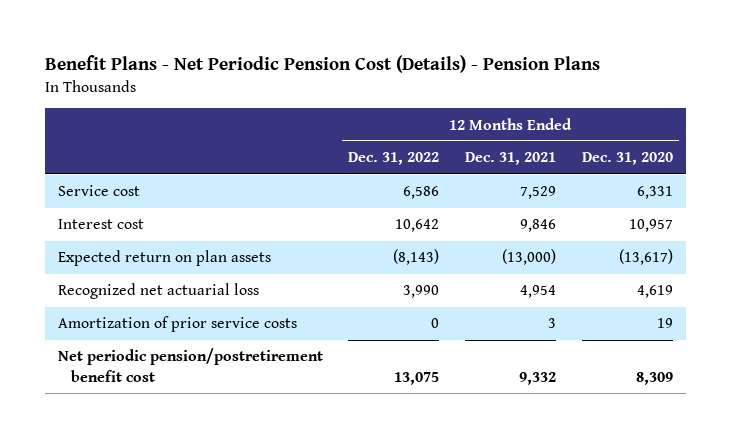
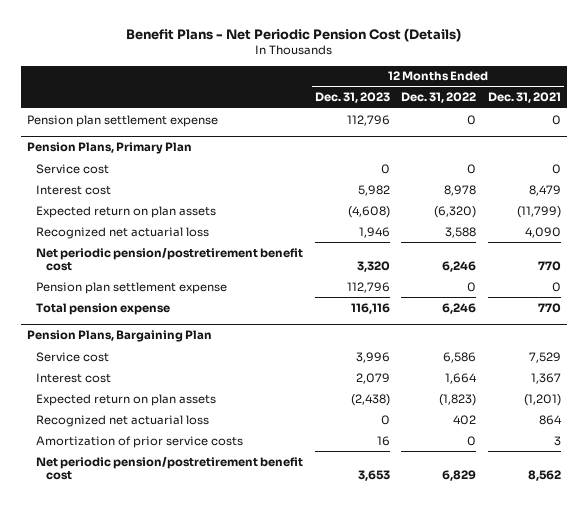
[44,54,600,73] Benefit Plans - Net Periodic Pension Cost (Details) - Pension Plans -> [125,27,461,42] Benefit Plans - Net Periodic Pension Cost (Details)
[581,152,673,166] Dec. 31, 2020 -> none
none -> [314,92,390,104] Dec. 31, 2023
none -> [26,114,218,127] Pension plan settlement expense
none -> [26,142,192,155] Pension Plans, Primary Plan
none -> [36,163,110,174] Service cost
none -> [36,184,112,195] Interest cost
none -> [36,205,217,218] Expected return on plan assets
none -> [36,226,210,239] Recognized net actuarial loss
none -> [36,247,304,272] Net periodic pension/postretirement benefit cost
none -> [36,281,228,294] Pension plan settlement expense
none -> [36,302,171,315] Total pension expense
none -> [26,330,212,343] Pension Plans, Bargaining Plan
[395,219,440,233] 10,642 -> [445,372,478,384] 1,664
[519,219,556,233] 9,846 -> [530,372,561,384] 1,367
[393,249,440,266] (8,143) -> [439,393,477,406] (1,823)
[501,249,556,266] (13,000) -> [523,393,561,406] (1,201)
[403,285,440,299] 3,990 -> [453,414,477,425] 402
[519,285,556,299] 4,954 -> [538,414,562,425] 864
[394,371,440,385] 13,075 -> [442,470,477,482] 6,829
[518,371,556,385] 9,332 -> [527,470,561,482] 8,562

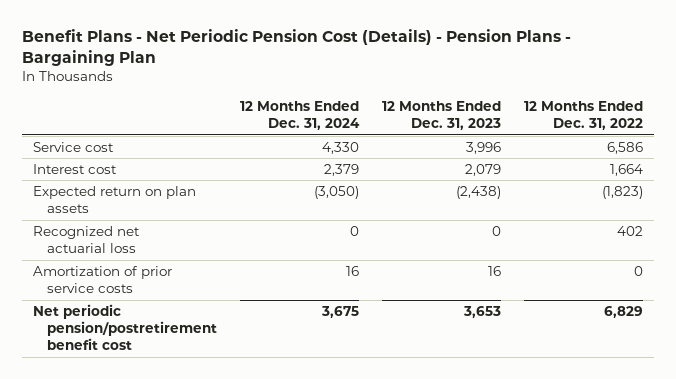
[125,27,461,42] Benefit Plans - Net Periodic Pension Cost (Details) -> [21,29,571,67] Benefit Plans - Net Periodic Pension Cost (Details) - Pension Plans - Bargaining Plan
[487,92,561,104] Dec. 31, 2021 -> none
none -> [240,100,361,131] 12 Months Ended Dec. 31, 2024
[26,114,218,127] Pension plan settlement expense -> none
[26,142,192,155] Pension Plans, Primary Plan -> none
[36,163,110,174] Service cost -> none
[36,184,112,195] Interest cost -> none
[36,205,217,218] Expected return on plan assets -> none
[36,226,210,239] Recognized net actuarial loss -> none
[36,247,304,272] Net periodic pension/postretirement benefit cost -> none
[36,281,228,294] Pension plan settlement expense -> none
[36,302,171,315] Total pension expense -> none
[26,330,212,343] Pension Plans, Bargaining Plan -> none

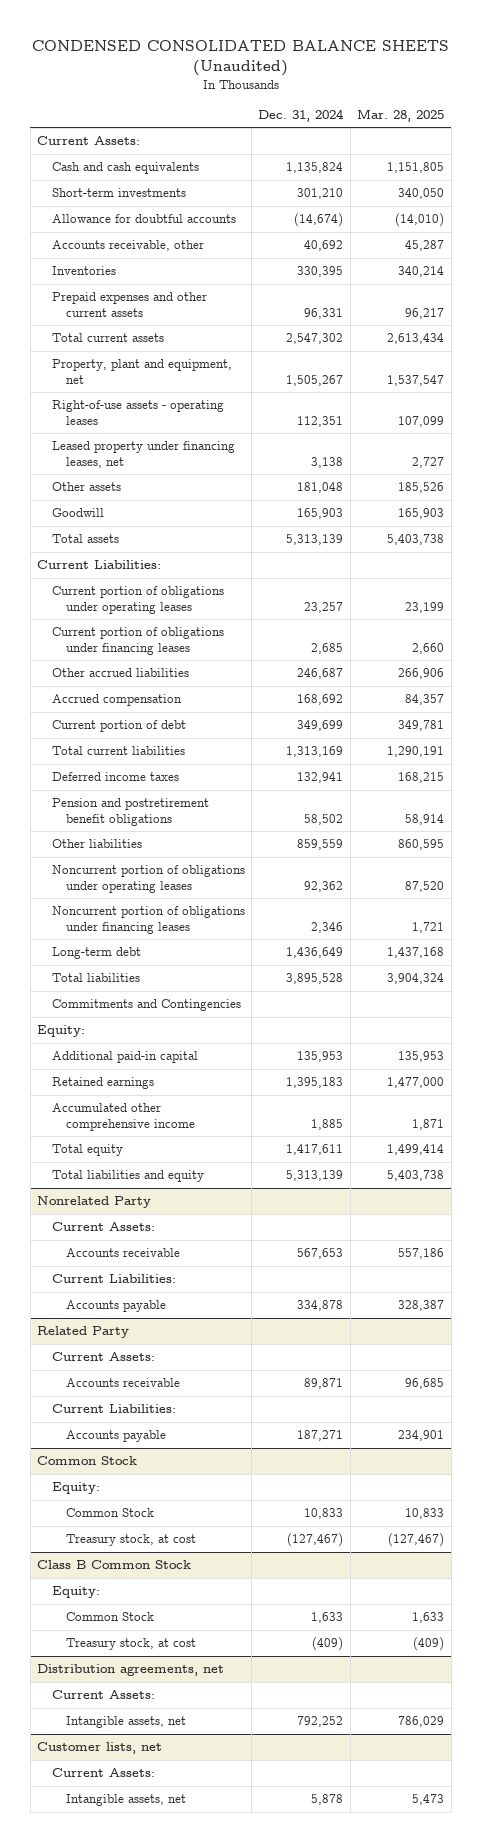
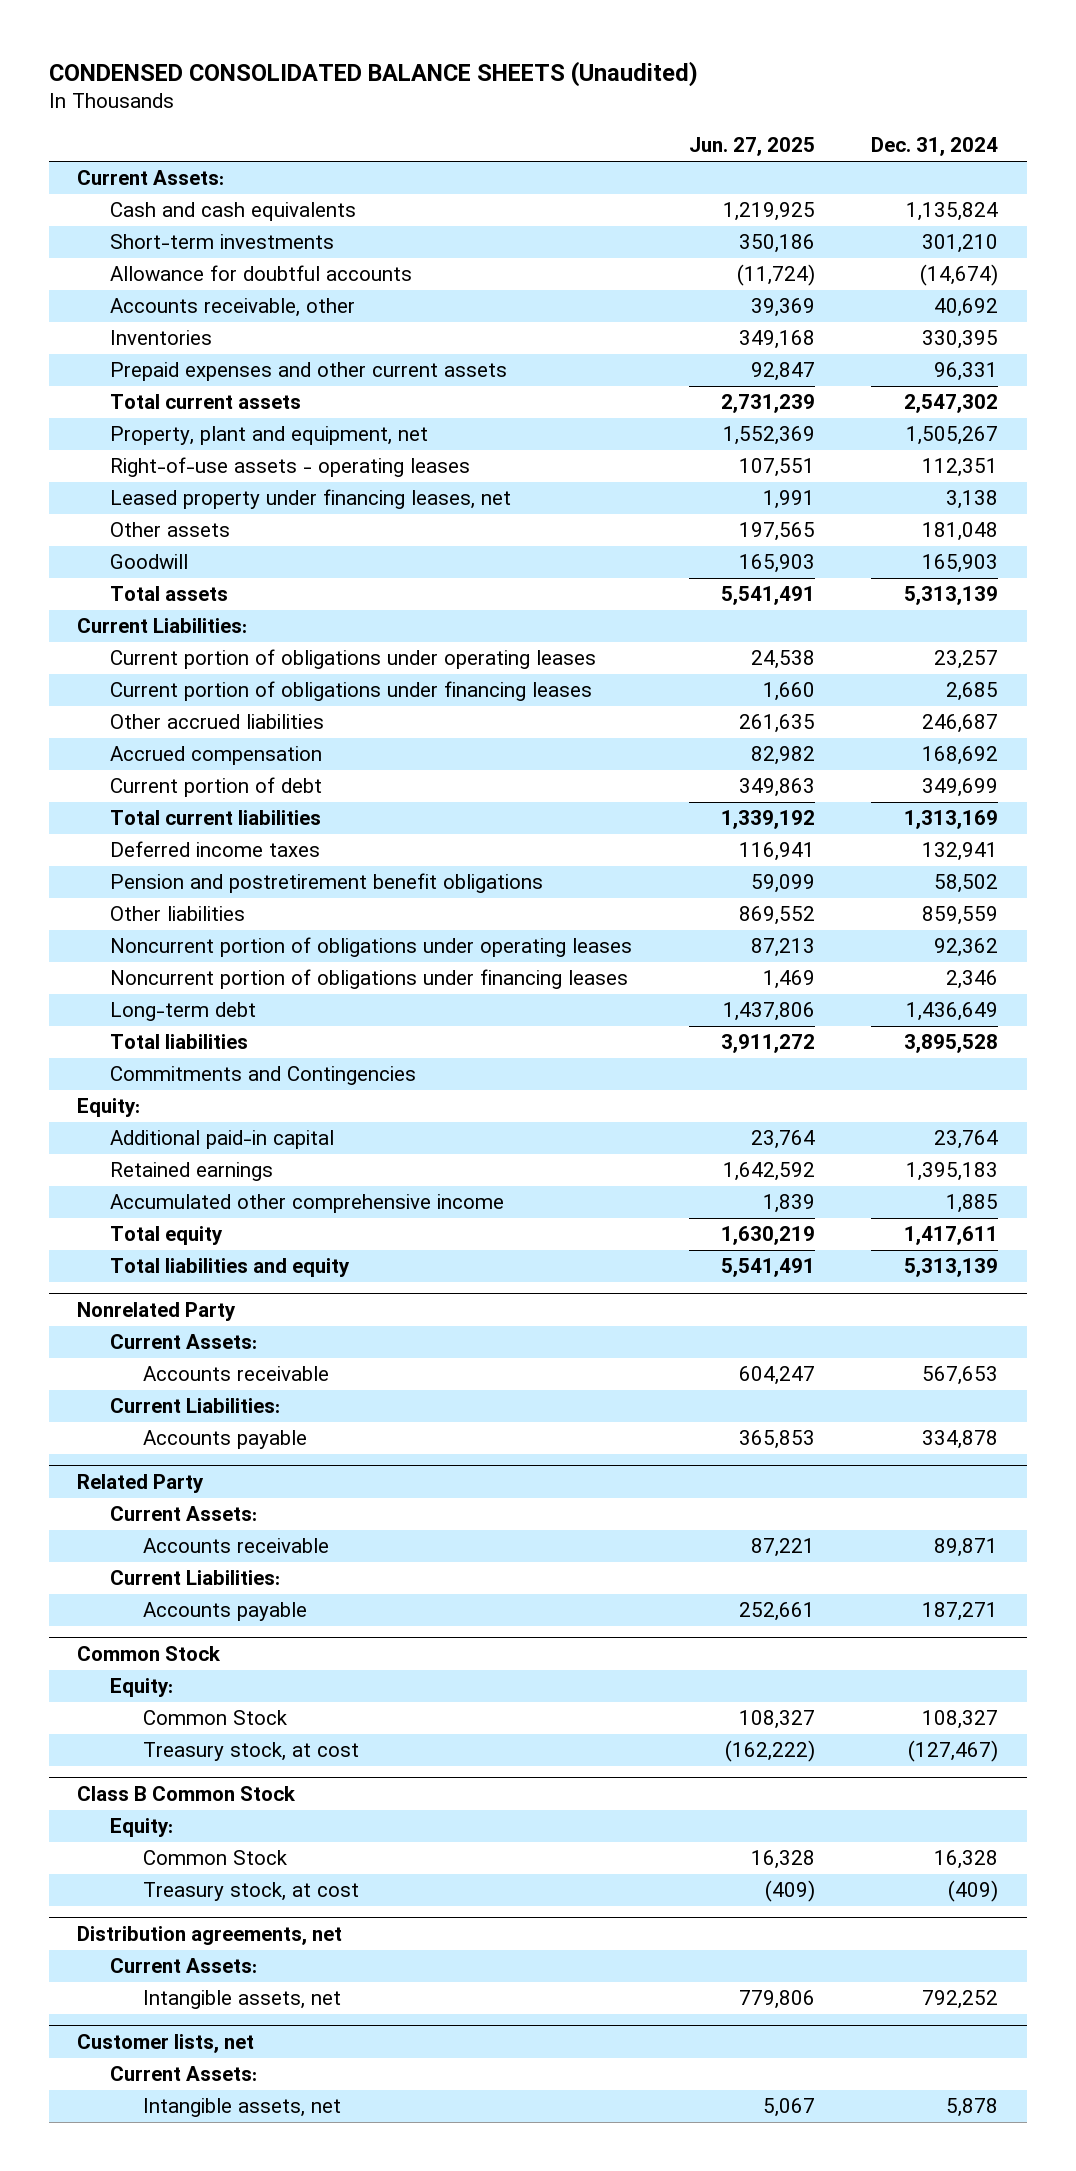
[357,109,445,123] Mar. 28, 2025 -> none
none -> [688,137,815,157] Jun. 27, 2025
[297,1051,344,1063] 135,953 -> [934,1130,999,1150] 23,764
[304,1508,344,1520] 10,833 -> [922,1710,999,1730] 108,327
[311,1612,344,1624] 1,633 -> [934,1850,999,1870] 16,328

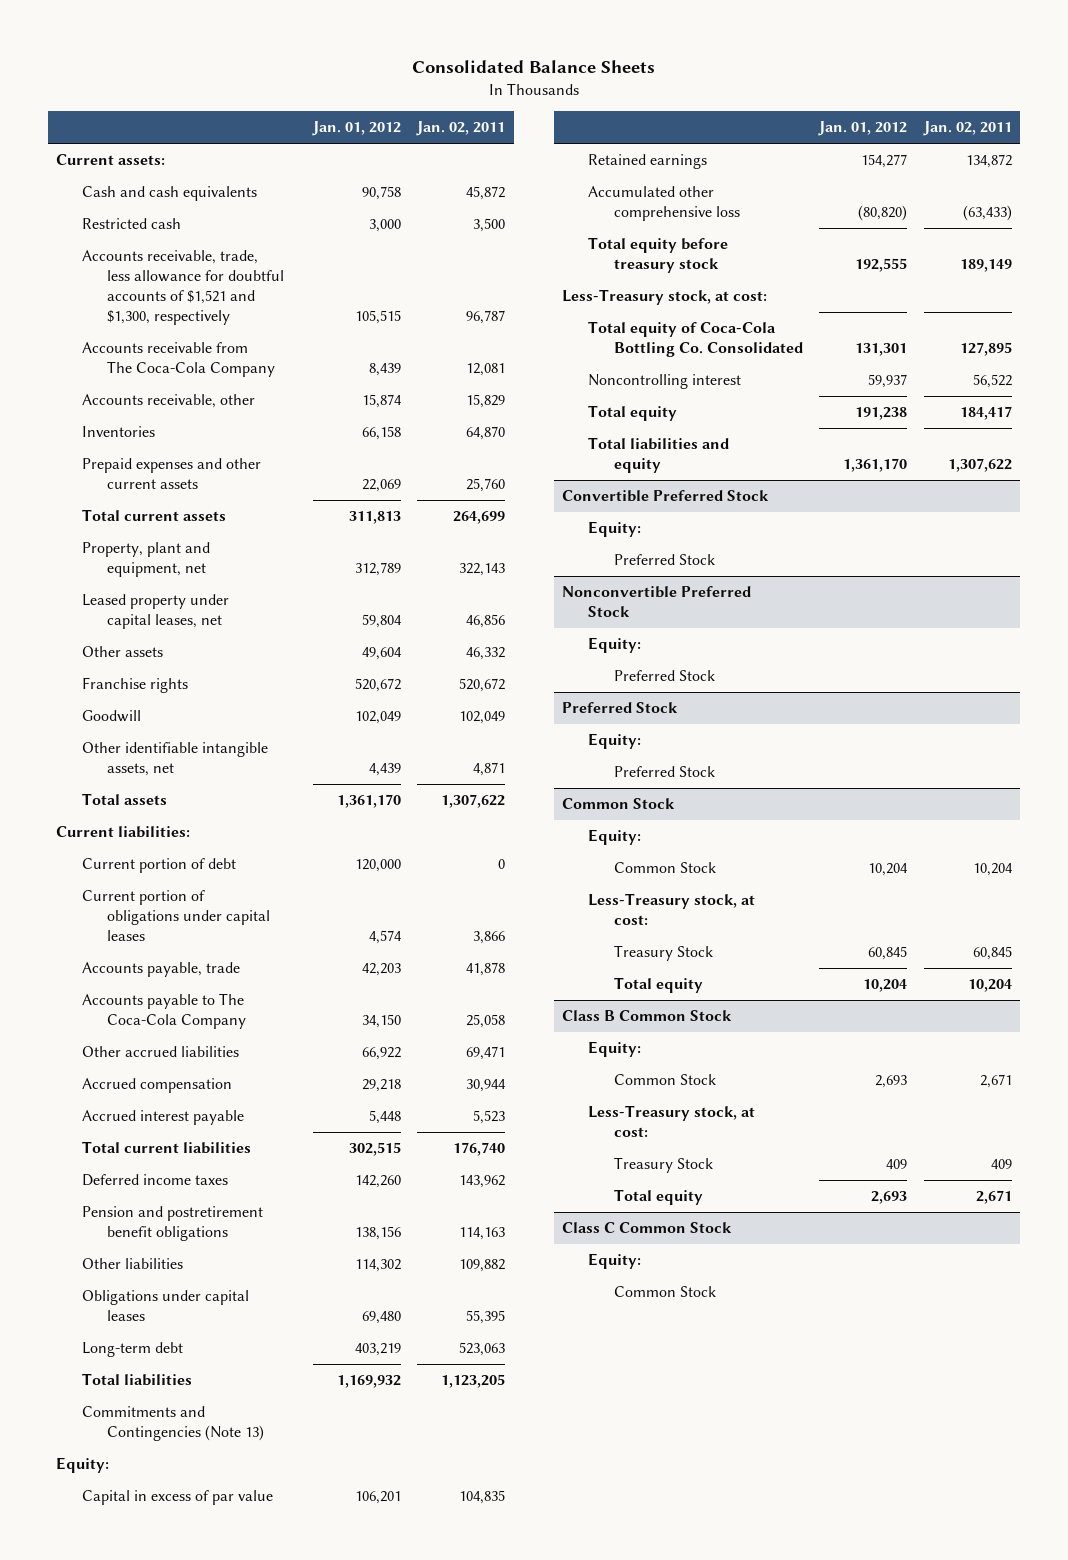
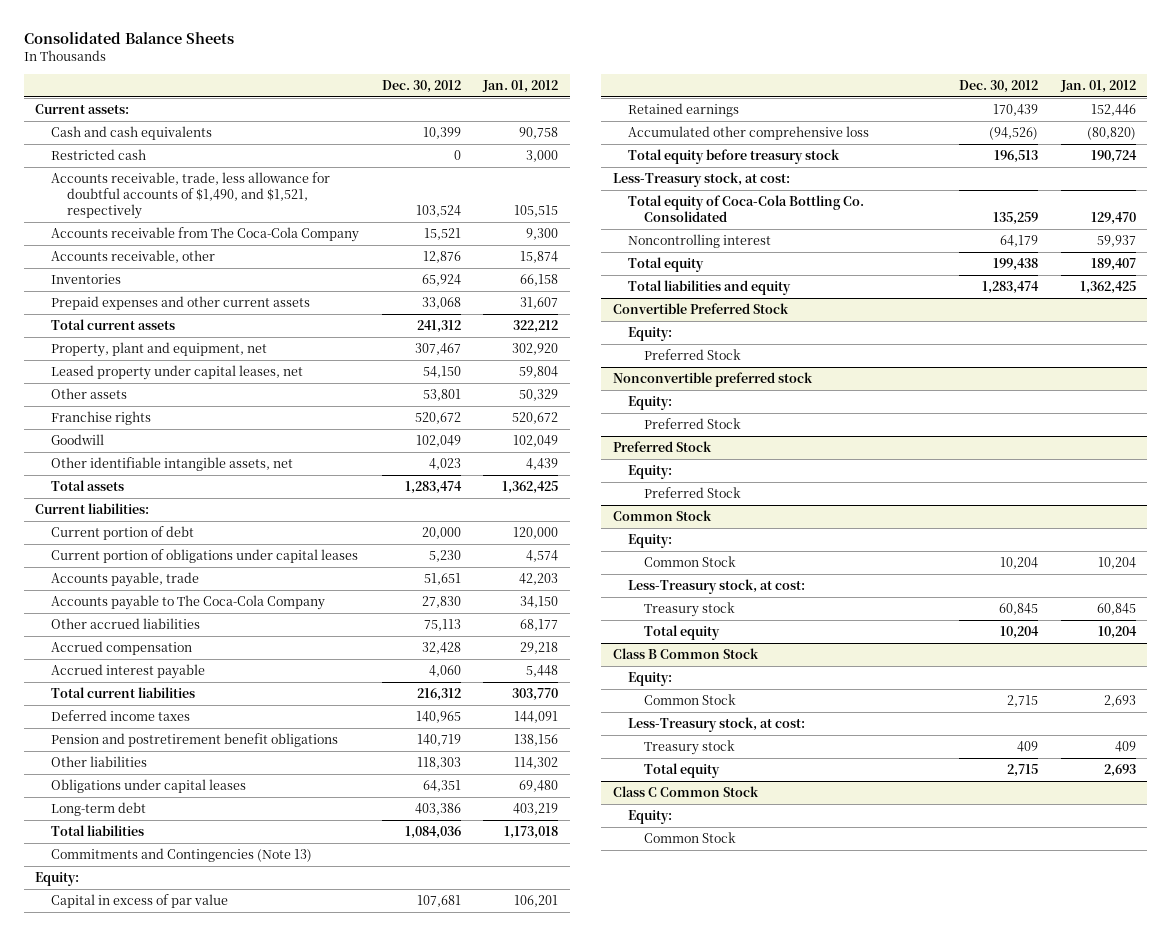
[416,121,506,137] Jan. 02, 2011 -> none
none -> [381,79,461,93] Dec. 30, 2012
[81,250,285,325] Accounts receivable, trade, less allowance for doubtful accounts of $1,521 and $1,300, respectively -> [51,172,331,220] Accounts receivable, trade, less allowance for doubtful accounts of $1,490, and $1,521, respectively
[368,363,401,377] 8,439 -> [526,228,559,241] 9,300
[361,479,401,493] 22,069 -> [520,297,559,310] 31,607
[348,511,401,525] 311,813 -> [513,320,559,334] 322,212
[354,562,401,577] 312,789 -> [512,343,559,356] 302,920
[361,647,402,661] 49,604 -> [519,389,559,402] 50,329
[336,794,401,809] 1,361,170 -> [502,481,559,495] 1,362,425
[361,1047,401,1061] 66,922 -> [520,619,559,632] 68,177
[348,1142,401,1157] 302,515 -> [512,688,559,702] 303,770
[354,1175,401,1189] 142,260 -> [514,711,559,724] 144,091
[336,1375,401,1389] 1,169,932 -> [504,826,559,840] 1,173,018
[861,154,908,169] 154,277 -> [1090,104,1136,117] 152,446
[855,258,908,273] 192,555 -> [1090,150,1137,164] 190,724
[855,343,908,357] 131,301 -> [1090,212,1136,226] 129,470
[855,407,908,421] 191,238 -> [1090,258,1136,272] 189,407
[843,458,908,473] 1,361,170 -> [1079,281,1136,295] 1,362,425
[562,586,752,618] Nonconvertible Preferred Stock -> [612,372,813,388] Nonconvertible preferred stock
[613,945,713,962] Treasury Stock -> [644,602,736,618] Treasury stock
[613,1157,713,1174] Treasury Stock -> [644,740,736,756] Treasury stock

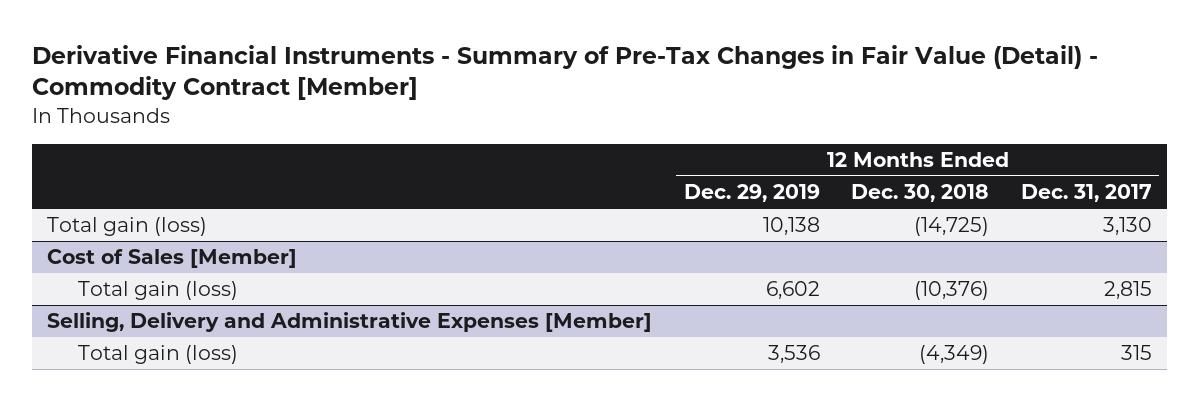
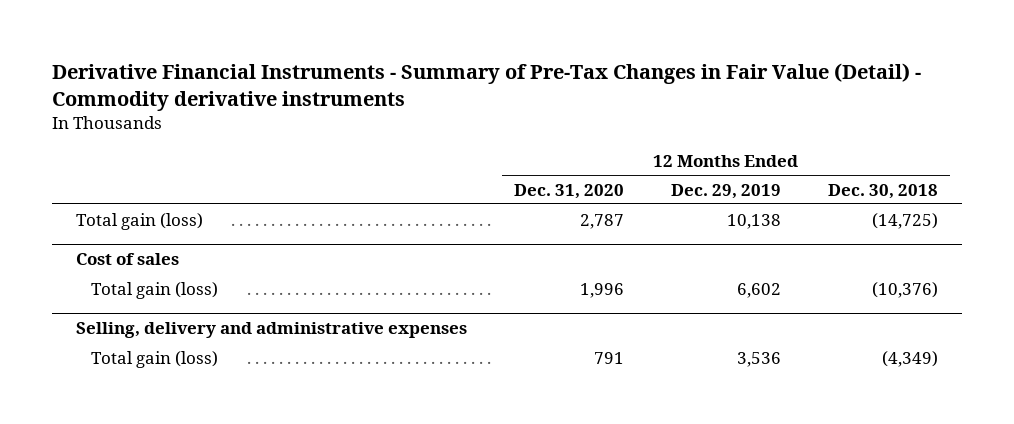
[31,44,1098,101] Derivative Financial Instruments - Summary of Pre-Tax Changes in Fair Value (Detail) - Commodity Contract [Member] -> [52,63,922,111] Derivative Financial Instruments - Summary of Pre-Tax Changes in Fair Value (Detail) - Commodity derivative instruments
[1020,184,1152,203] Dec. 31, 2017 -> none
none -> [514,183,625,199] Dec. 31, 2020
[47,249,298,269] Cost of Sales [Member] -> [76,253,180,266] Cost of sales
[47,312,653,333] Selling, Delivery and Administrative Expenses [Member] -> [76,322,468,339] Selling, delivery and administrative expenses

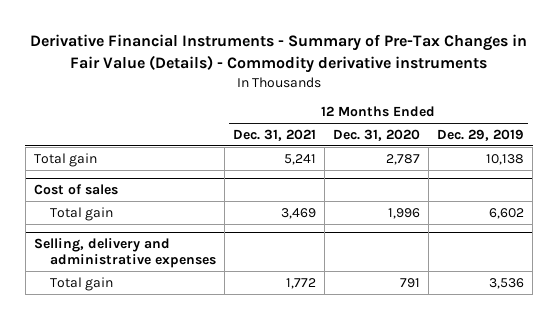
[52,63,922,111] Derivative Financial Instruments - Summary of Pre-Tax Changes in Fair Value (Detail) - Commodity derivative instruments -> [29,34,527,73] Derivative Financial Instruments - Summary of Pre-Tax Changes in Fair Value (Details) - Commodity derivative instruments
[828,183,939,199] Dec. 30, 2018 -> none
none -> [232,128,316,141] Dec. 31, 2021
[76,212,204,230] Total gain (loss) -> [33,152,97,167] Total gain
[91,281,219,299] Total gain (loss) -> [49,206,113,221] Total gain
[91,350,219,368] Total gain (loss) -> [49,276,113,291] Total gain

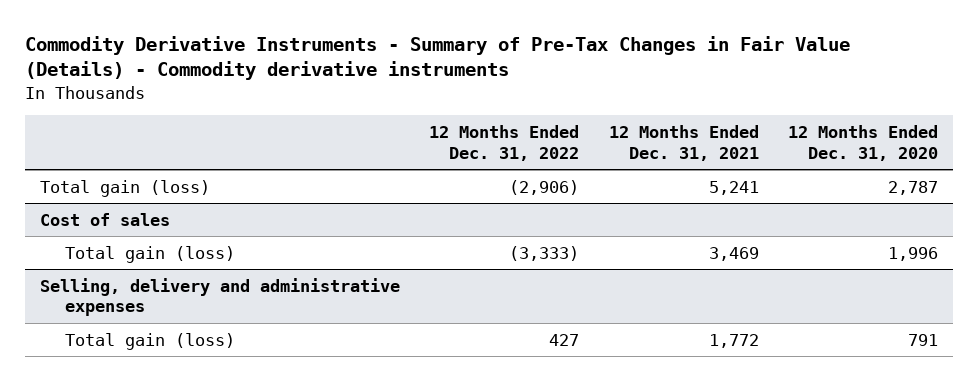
[29,34,527,73] Derivative Financial Instruments - Summary of Pre-Tax Changes in Fair Value (Details) - Commodity derivative instruments -> [24,35,850,81] Commodity Derivative Instruments - Summary of Pre-Tax Changes in Fair Value (Details) - Commodity derivative instruments
[436,128,524,141] Dec. 29, 2019 -> none
none -> [429,124,580,161] 12 Months Ended Dec. 31, 2022
[33,152,97,167] Total gain -> [39,179,210,197] Total gain (loss)
[49,206,113,221] Total gain -> [64,245,235,263] Total gain (loss)
[49,276,113,291] Total gain -> [64,332,235,350] Total gain (loss)

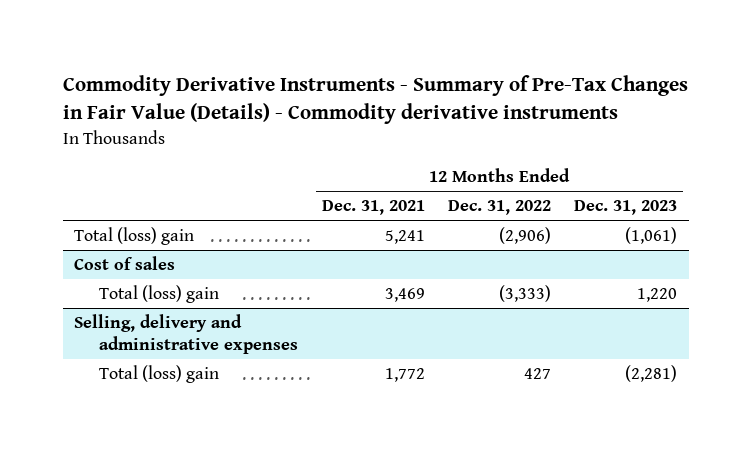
[788,124,939,161] 12 Months Ended Dec. 31, 2020 -> none
none -> [574,200,678,216] Dec. 31, 2023
[39,179,210,197] Total gain (loss) -> [74,227,195,246] Total (loss) gain
[64,245,235,263] Total gain (loss) -> [99,285,220,304] Total (loss) gain
[64,332,235,350] Total gain (loss) -> [99,365,220,384] Total (loss) gain

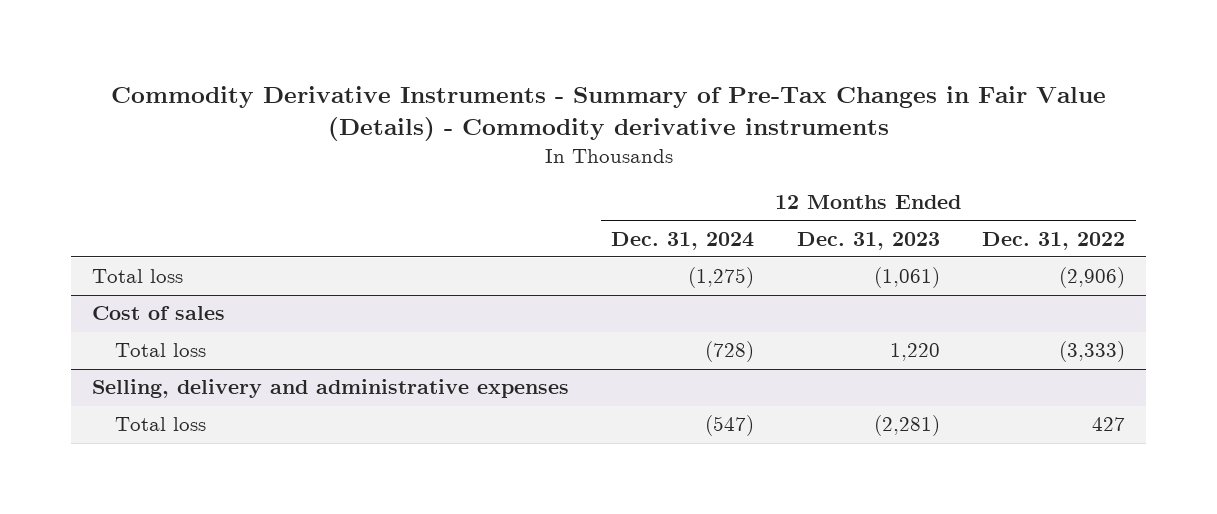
[321,200,425,216] Dec. 31, 2021 -> none
none -> [611,231,755,250] Dec. 31, 2024
[74,227,195,246] Total (loss) gain -> [92,269,184,284] Total loss
[99,285,220,304] Total (loss) gain -> [115,343,207,358] Total loss
[99,365,220,384] Total (loss) gain -> [115,417,207,432] Total loss

